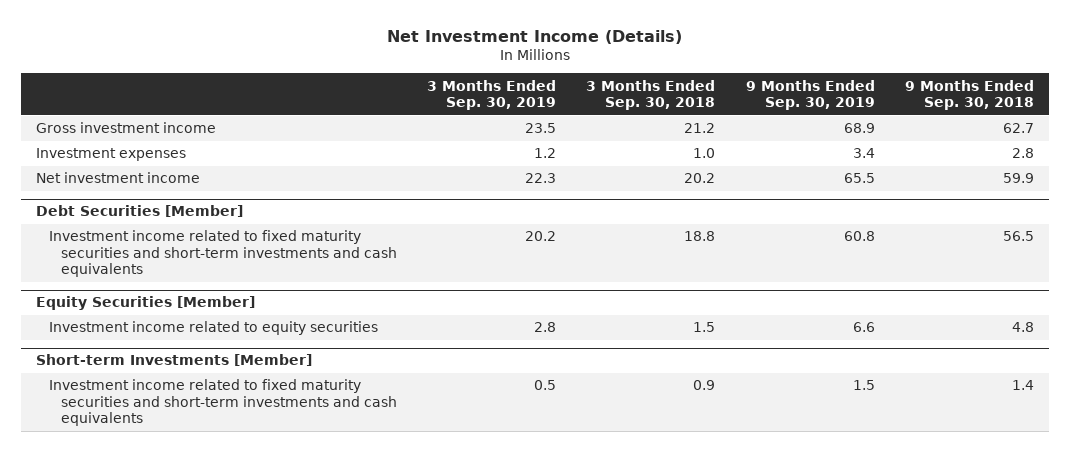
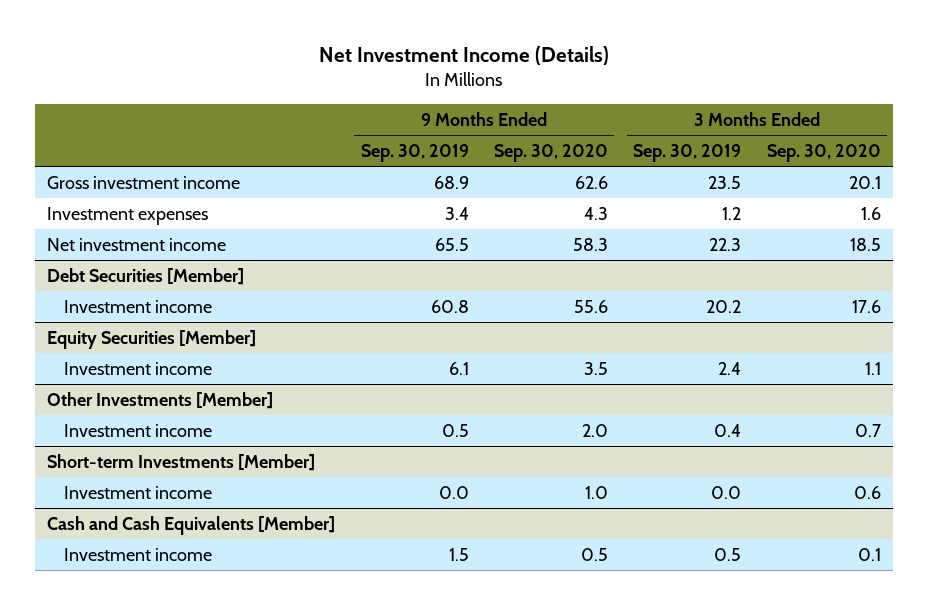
[586,79,716,111] 3 Months Ended Sep. 30, 2018 -> none
[904,79,1034,111] 9 Months Ended Sep. 30, 2018 -> none
none -> [494,144,609,163] Sep. 30, 2020
none -> [766,144,881,163] Sep. 30, 2020
[48,230,397,278] Investment income related to fixed maturity securities and short-term investments and cash equivalents -> [63,299,212,313] Investment income
[48,321,378,336] Investment income related to equity securities -> [63,361,212,375] Investment income
[534,322,557,333] 2.8 -> [718,361,742,375] 2.4
[852,322,875,333] 6.6 -> [448,361,469,375] 6.1
none -> [47,391,274,409] Other Investments [Member]
none -> [63,423,212,437] Investment income
none -> [63,485,212,499] Investment income
none -> [47,515,336,535] Cash and Cash Equivalents [Member]
[48,379,397,427] Investment income related to fixed maturity securities and short-term investments and cash equivalents -> [63,547,212,561] Investment income

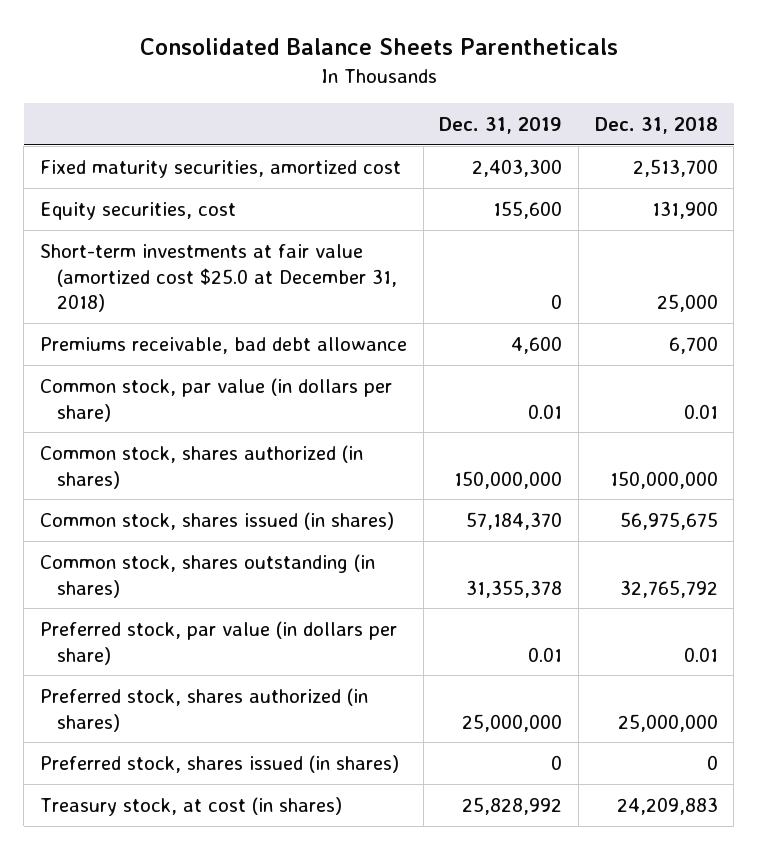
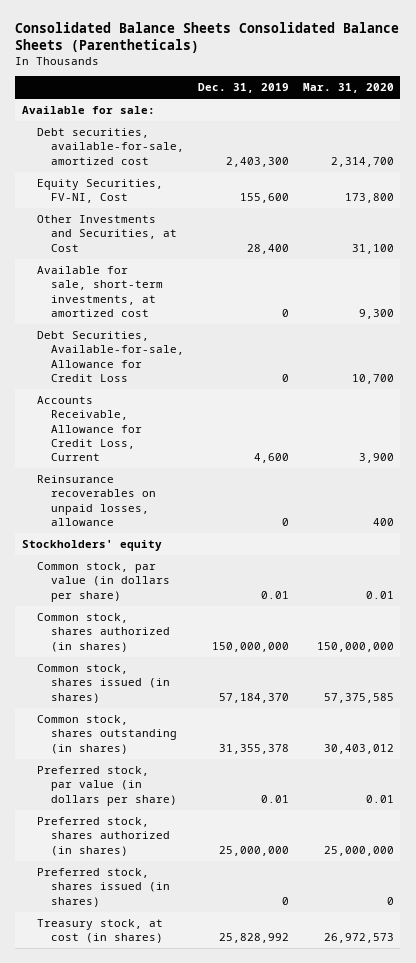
[139,38,618,56] Consolidated Balance Sheets Parentheticals -> [15,21,400,53] Consolidated Balance Sheets Consolidated Balance Sheets (Parentheticals)
[594,116,718,134] Dec. 31, 2018 -> none
none -> [302,83,394,94] Mar. 31, 2020
[39,336,407,354] Premiums receivable, bad debt allowance -> none
none -> [22,105,156,114] Available for sale:
[39,159,401,178] Fixed maturity securities, amortized cost -> [36,127,185,165] Debt securities, available-for-sale, amortized cost
[39,201,236,220] Equity securities, cost -> [36,178,163,204] Equity Securities, FV-NI, Cost
none -> [36,214,178,252] Other Investments and Securities, at Cost
[39,243,398,313] Short-term investments at fair value (amortized cost $25.0 at December 31, 2018) -> [36,265,164,318] Available for sale, short-term investments, at amortized cost
none -> [36,330,185,383] Debt Securities, Available-for-sale, Allowance for Credit Loss
none -> [36,395,143,462] Accounts Receivable, Allowance for Credit Loss, Current
none -> [36,474,157,527] Reinsurance recoverables on unpaid losses, allowance
none -> [22,539,163,551] Stockholders' equity

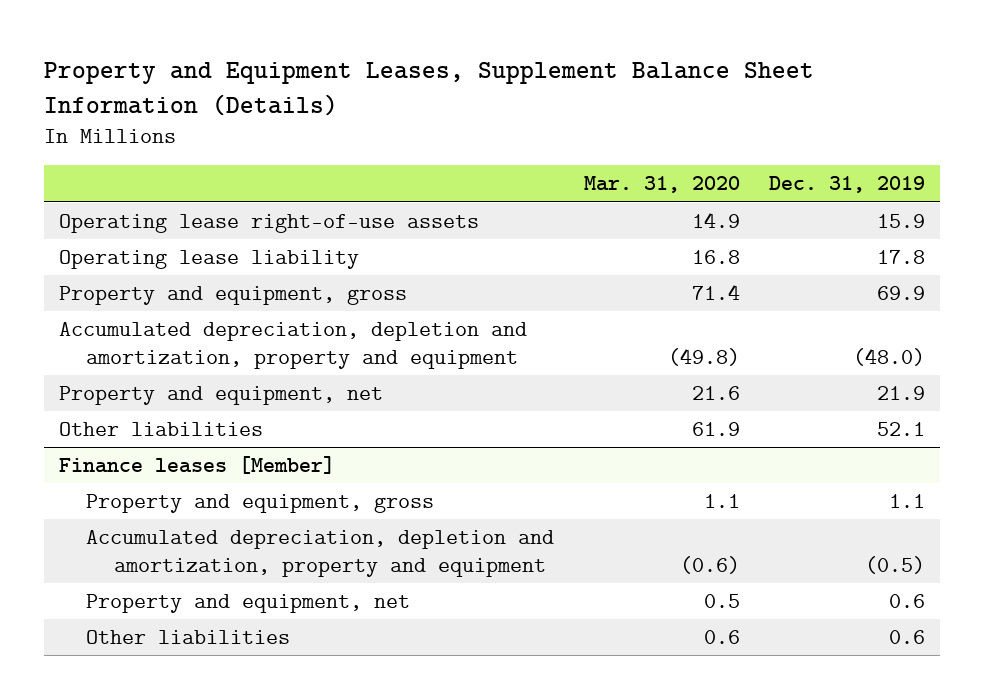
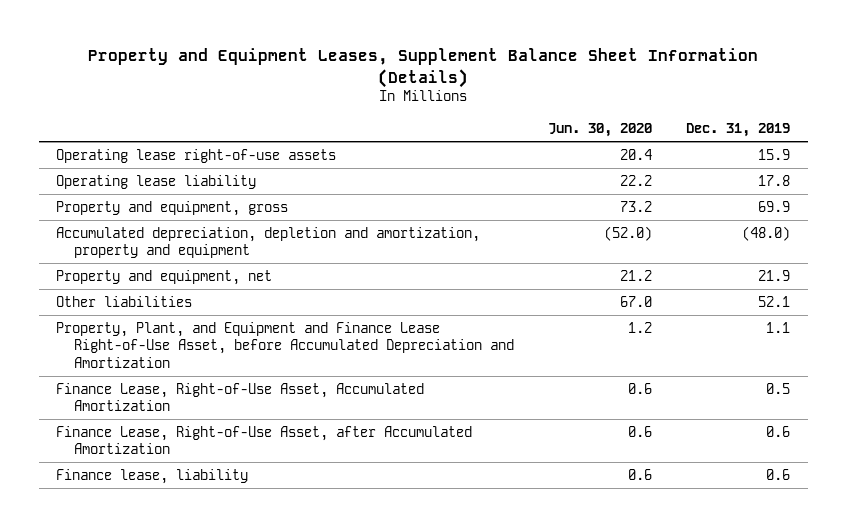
[583,176,740,194] Mar. 31, 2020 -> none
none -> [548,123,653,138] Jun. 30, 2020
[58,455,335,474] Finance leases [Member] -> none
[86,493,435,513] Property and equipment, gross -> none
[86,529,555,577] Accumulated depreciation, depletion and amortization, property and equipment -> none
[86,593,411,613] Property and equipment, net -> none
[86,629,291,644] Other liabilities -> none
none -> [56,321,514,368] Property, Plant, and Equipment and Finance Lease Right-of-Use Asset, before Accumulated Depreciation and Amortization
none -> [56,382,425,412] Finance Lease, Right-of-Use Asset, Accumulated Amortization
none -> [56,425,473,455] Finance Lease, Right-of-Use Asset, after Accumulated Amortization
none -> [56,468,249,484] Finance lease, liability

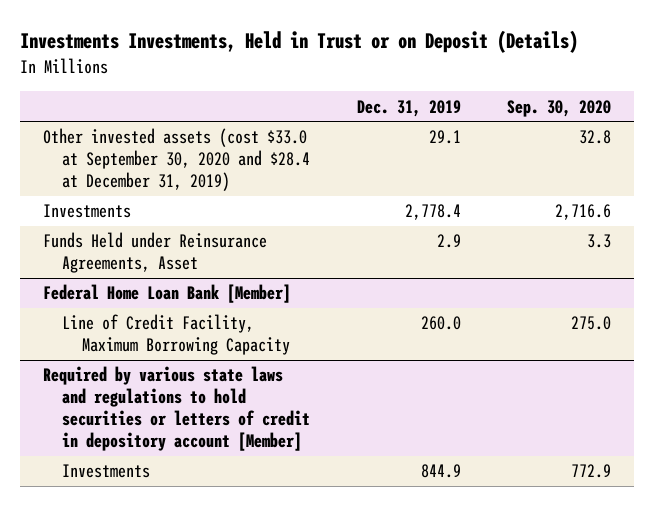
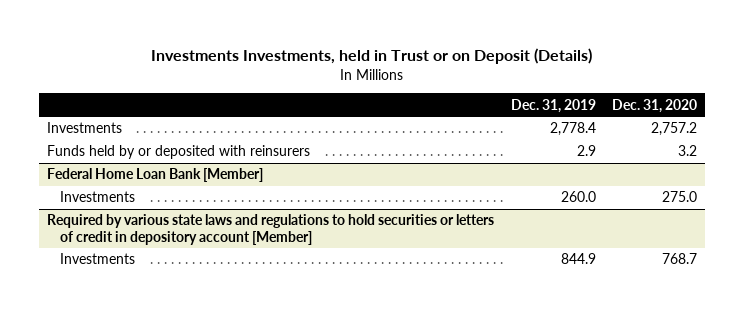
[20,30,579,54] Investments Investments, Held in Trust or on Deposit (Details) -> [151,47,593,64] Investments Investments, held in Trust or on Deposit (Details)
[506,99,611,117] Sep. 30, 2020 -> none
none -> [612,98,698,113] Dec. 31, 2020
[43,128,311,192] Other invested assets (cost $33.0 at September 30, 2020 and $28.4 at December 31, 2019) -> none
[43,232,268,274] Funds Held under Reinsurance Agreements, Asset -> [47,145,311,160] Funds held by or deposited with reinsurers
[62,314,290,356] Line of Credit Facility, Maximum Borrowing Capacity -> none
none -> [60,191,136,203] Investments

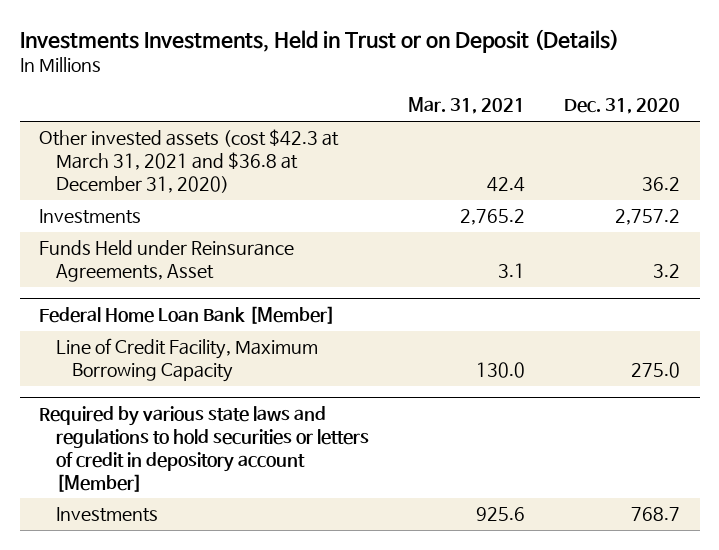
[151,47,593,64] Investments Investments, held in Trust or on Deposit (Details) -> [19,29,619,54] Investments Investments, Held in Trust or on Deposit (Details)
[510,98,596,113] Dec. 31, 2019 -> none
none -> [407,97,525,115] Mar. 31, 2021
none -> [39,129,340,194] Other invested assets (cost $42.3 at March 31, 2021 and $36.8 at December 31, 2020)
[47,145,311,160] Funds held by or deposited with reinsurers -> [39,240,295,283] Funds Held under Reinsurance Agreements, Asset
[60,191,136,203] Investments -> [55,338,318,383] Line of Credit Facility, Maximum Borrowing Capacity

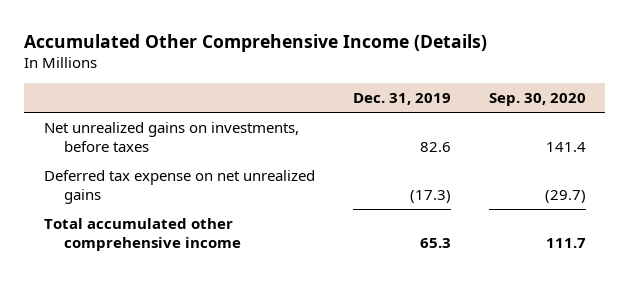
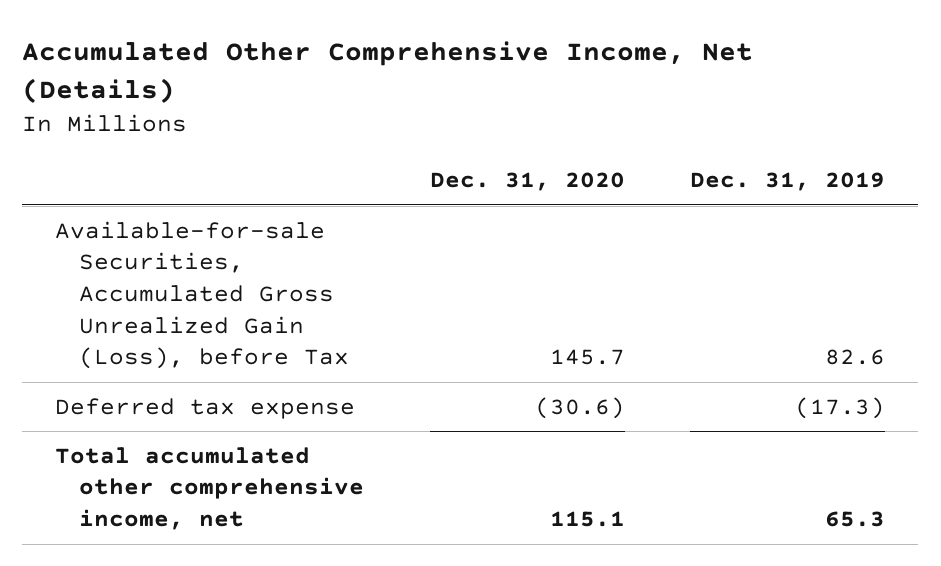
[24,33,488,52] Accumulated Other Comprehensive Income (Details) -> [22,41,754,103] Accumulated Other Comprehensive Income, Net (Details)
[489,93,587,107] Sep. 30, 2020 -> none
none -> [429,172,625,192] Dec. 31, 2020
[43,121,299,152] Net unrealized gains on investments, before taxes -> [55,220,349,370] Available-for-sale Securities, Accumulated Gross Unrealized Gain (Loss), before Tax
[43,169,315,204] Deferred tax expense on net unrealized gains -> [55,397,356,419] Deferred tax expense
[43,217,241,251] Total accumulated other comprehensive income -> [55,446,364,531] Total accumulated other comprehensive income, net

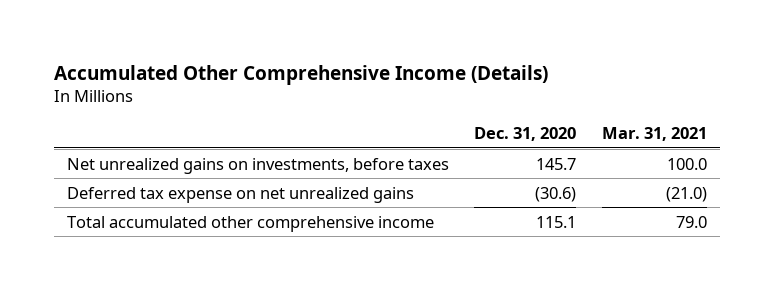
[22,41,754,103] Accumulated Other Comprehensive Income, Net (Details) -> [54,64,549,85] Accumulated Other Comprehensive Income (Details)
[690,172,886,192] Dec. 31, 2019 -> none
none -> [601,126,707,141] Mar. 31, 2021
[55,220,349,370] Available-for-sale Securities, Accumulated Gross Unrealized Gain (Loss), before Tax -> [66,157,449,174] Net unrealized gains on investments, before taxes
[55,397,356,419] Deferred tax expense -> [66,186,414,203] Deferred tax expense on net unrealized gains
[55,446,364,531] Total accumulated other comprehensive income, net -> [66,215,434,232] Total accumulated other comprehensive income

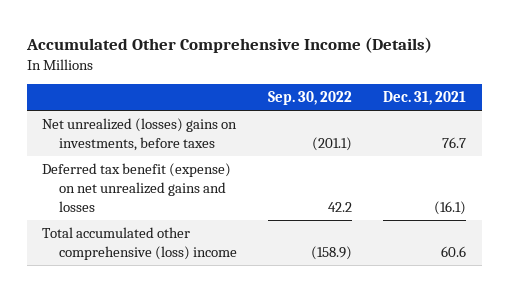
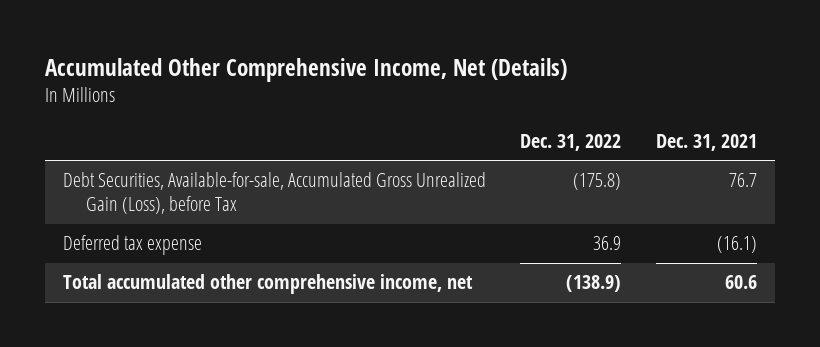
[25,36,432,53] Accumulated Other Comprehensive Income (Details) -> [45,57,568,82] Accumulated Other Comprehensive Income, Net (Details)
[268,91,353,106] Sep. 30, 2022 -> none
none -> [520,133,622,151] Dec. 31, 2022
[42,117,238,152] Net unrealized (losses) gains on investments, before taxes -> [62,172,486,215] Debt Securities, Available-for-sale, Accumulated Gross Unrealized Gain (Loss), before Tax
[42,162,232,213] Deferred tax benefit (expense) on net unrealized gains and losses -> [62,235,202,256] Deferred tax expense
[42,226,238,261] Total accumulated other comprehensive (loss) income -> [62,274,473,295] Total accumulated other comprehensive income, net

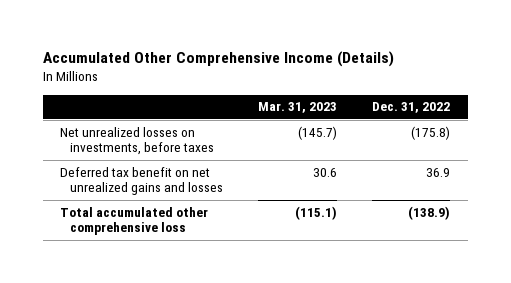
[45,57,568,82] Accumulated Other Comprehensive Income, Net (Details) -> [42,51,394,68] Accumulated Other Comprehensive Income (Details)
[656,133,758,151] Dec. 31, 2021 -> none
none -> [258,102,338,114] Mar. 31, 2023
[62,172,486,215] Debt Securities, Available-for-sale, Accumulated Gross Unrealized Gain (Loss), before Tax -> [60,126,214,156] Net unrealized losses on investments, before taxes
[62,235,202,256] Deferred tax expense -> [60,166,223,196] Deferred tax benefit on net unrealized gains and losses
[62,274,473,295] Total accumulated other comprehensive income, net -> [60,206,209,236] Total accumulated other comprehensive loss

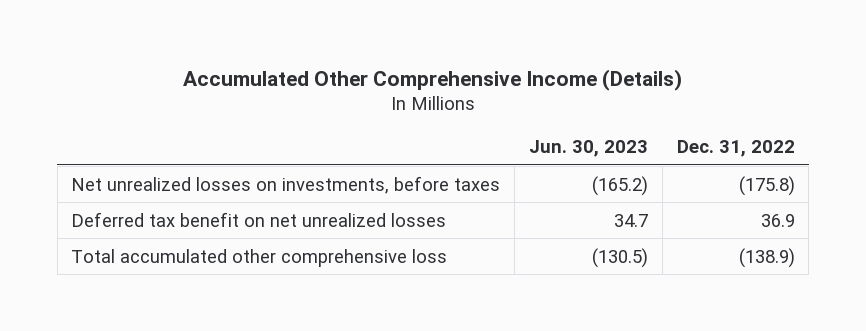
[258,102,338,114] Mar. 31, 2023 -> none
none -> [529,139,649,157] Jun. 30, 2023
[60,166,223,196] Deferred tax benefit on net unrealized gains and losses -> [71,211,447,227] Deferred tax benefit on net unrealized losses

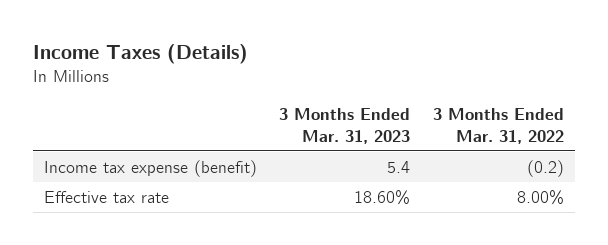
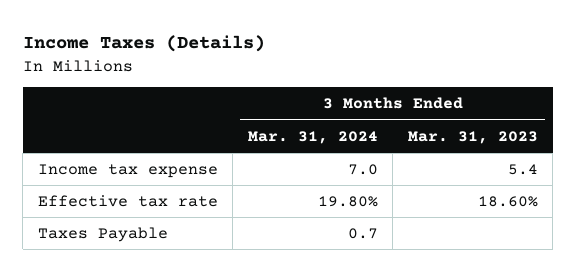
[432,107,564,144] 3 Months Ended Mar. 31, 2022 -> none
none -> [247,130,378,144] Mar. 31, 2024
[43,159,257,177] Income tax expense (benefit) -> [37,163,218,178] Income tax expense
none -> [37,226,168,242] Taxes Payable

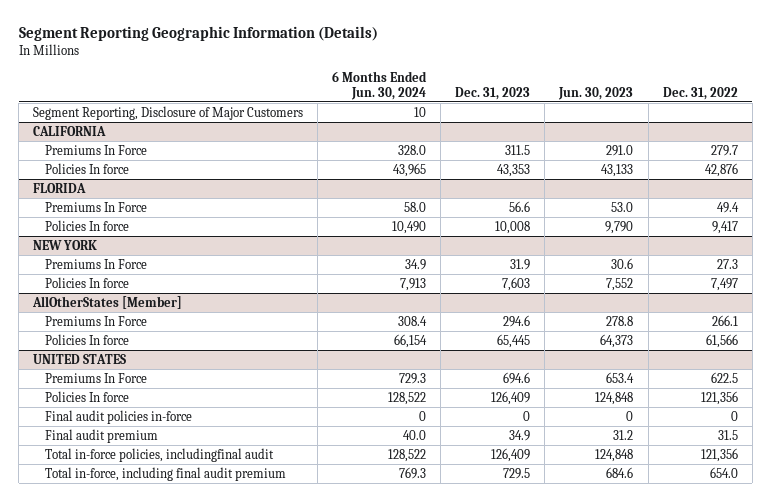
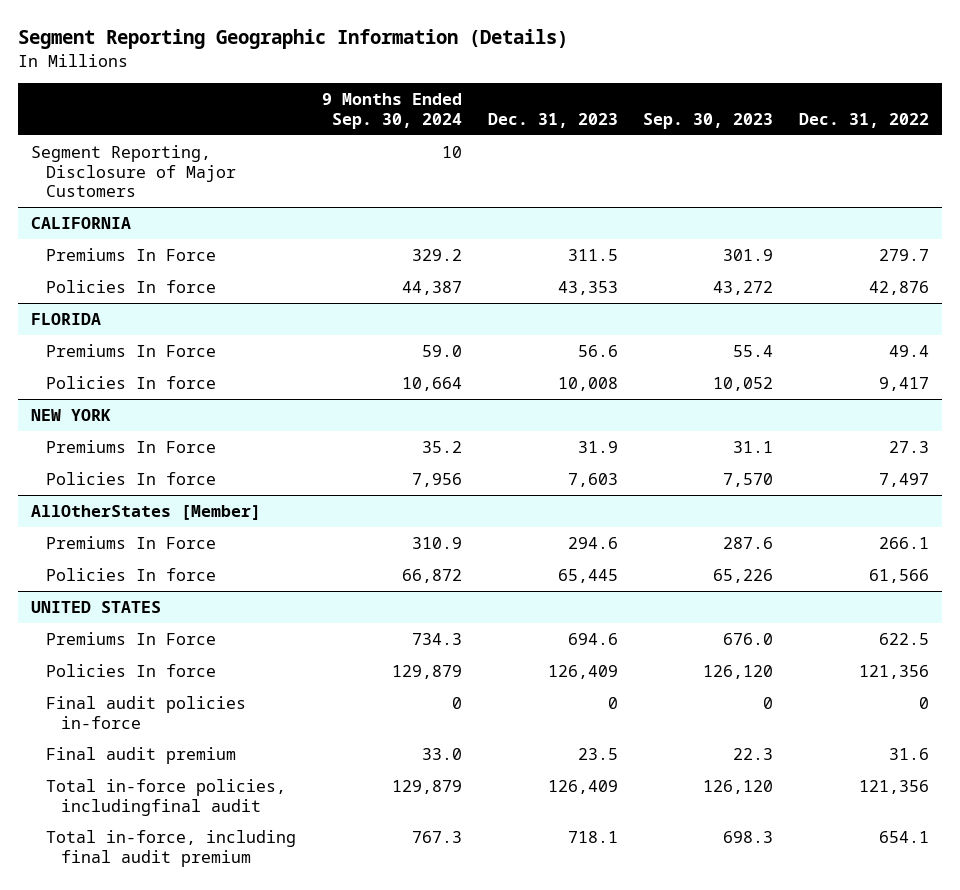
[332,70,428,100] 6 Months Ended Jun. 30, 2024 -> none
[558,86,634,100] Jun. 30, 2023 -> none
none -> [321,93,462,130] 9 Months Ended Sep. 30, 2024
none -> [643,113,774,130] Sep. 30, 2023
[509,429,531,441] 34.9 -> [577,747,618,760] 23.5
[717,429,738,440] 31.5 -> [889,747,930,760] 31.6
[503,467,531,479] 729.5 -> [567,830,618,843] 718.1
[709,466,738,478] 654.0 -> [879,830,930,843] 654.1

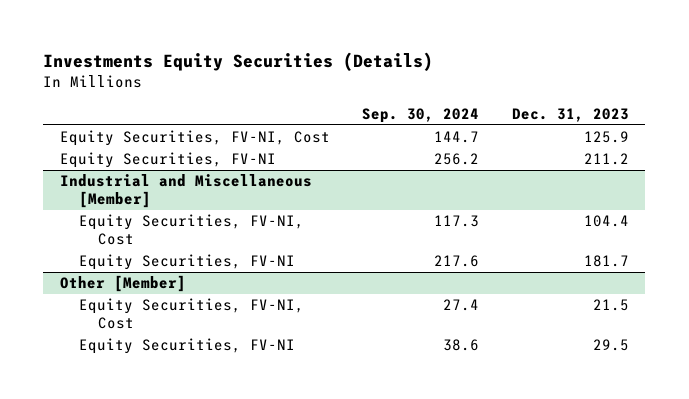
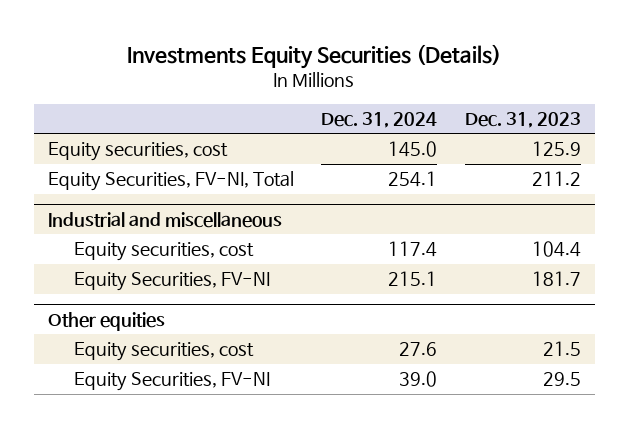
[362,107,480,123] Sep. 30, 2024 -> none
none -> [321,112,438,129] Dec. 31, 2024
[59,130,330,147] Equity Securities, FV-NI, Cost -> [47,142,228,162] Equity securities, cost
[59,152,276,169] Equity Securities, FV-NI -> [47,171,294,192] Equity Securities, FV-NI, Total
[59,174,312,209] Industrial and Miscellaneous [Member] -> [47,211,282,228] Industrial and miscellaneous
[78,214,304,246] Equity Securities, FV-NI, Cost -> [73,242,254,262] Equity securities, cost
[59,275,186,293] Other [Member] -> [47,311,165,331] Other equities
[78,298,304,330] Equity Securities, FV-NI, Cost -> [73,342,254,362] Equity securities, cost

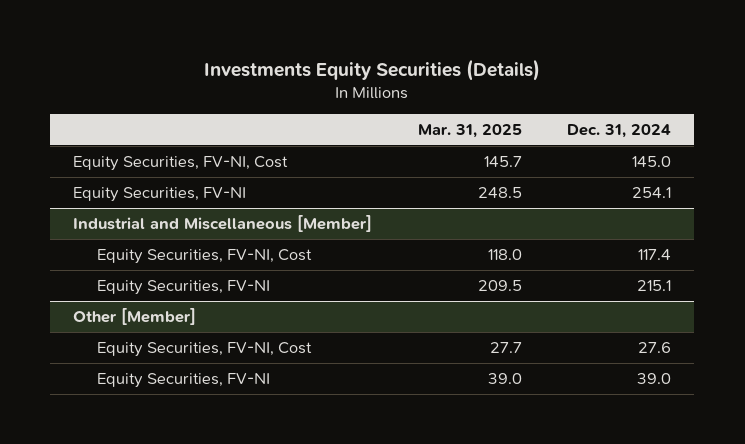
[464,112,581,129] Dec. 31, 2023 -> none
none -> [417,124,522,139] Mar. 31, 2025
[47,142,228,162] Equity securities, cost -> [73,155,289,171] Equity Securities, FV-NI, Cost
[47,171,294,192] Equity Securities, FV-NI, Total -> [73,186,247,202] Equity Securities, FV-NI
[47,211,282,228] Industrial and miscellaneous -> [73,214,373,232] Industrial and Miscellaneous [Member]
[73,242,254,262] Equity securities, cost -> [96,248,312,264] Equity Securities, FV-NI, Cost
[47,311,165,331] Other equities -> [73,307,197,325] Other [Member]
[73,342,254,362] Equity securities, cost -> [96,341,312,357] Equity Securities, FV-NI, Cost

